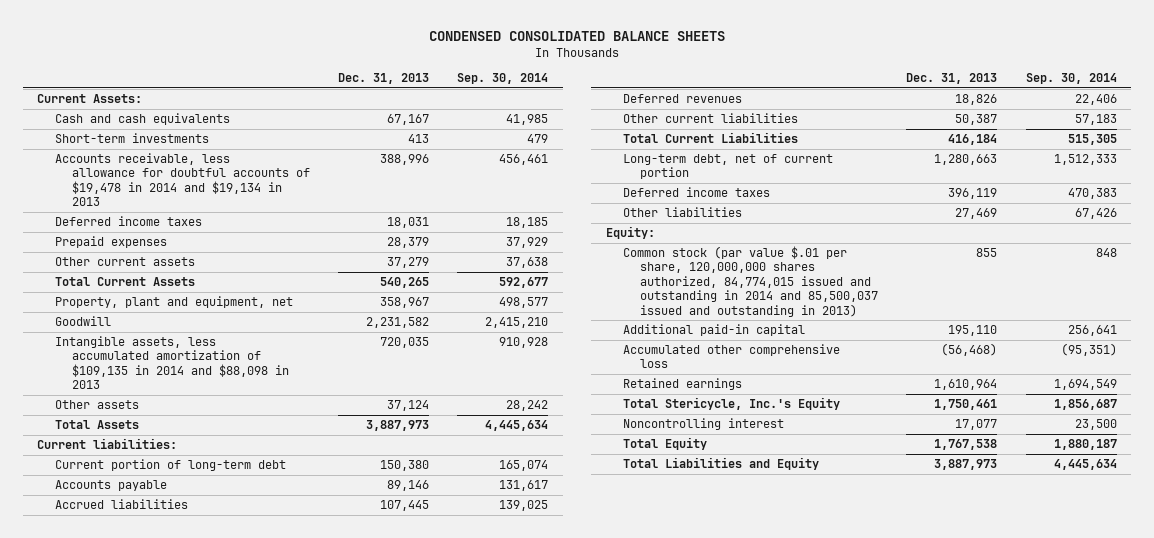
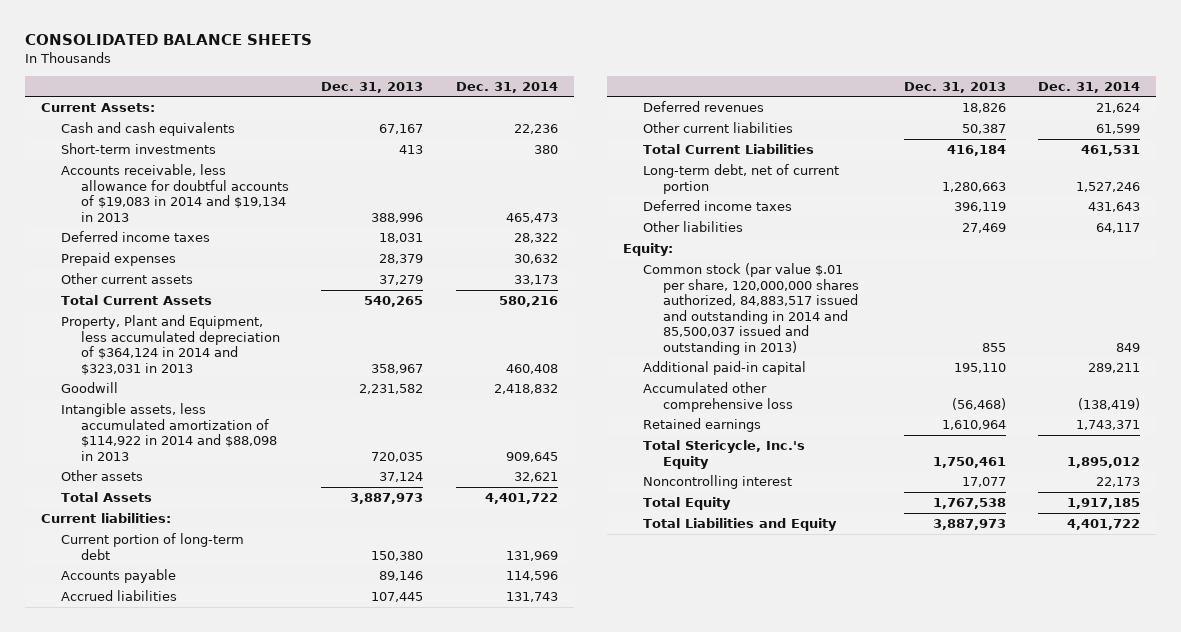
[429,31,726,42] CONDENSED CONSOLIDATED BALANCE SHEETS -> [24,34,312,46] CONSOLIDATED BALANCE SHEETS
[457,73,549,85] Sep. 30, 2014 -> none
none -> [455,81,558,93] Dec. 31, 2014
[54,153,310,207] Accounts receivable, less allowance for doubtful accounts of $19,478 in 2014 and $19,134 in 2013 -> [60,164,289,222] Accounts receivable, less allowance for doubtful accounts of $19,083 in 2014 and $19,134 in 2013
[54,296,293,309] Property, plant and equipment, net -> [60,315,280,375] Property, Plant and Equipment, less accumulated depreciation of $364,124 in 2014 and $323,031 in 2013
[54,336,289,390] Intangible assets, less accumulated amortization of $109,135 in 2014 and $88,098 in 2013 -> [60,403,277,461] Intangible assets, less accumulated amortization of $114,922 in 2014 and $88,098 in 2013
[622,246,879,317] Common stock (par value $.01 per share, 120,000,000 shares authorized, 84,774,015 issued and outstanding in 2014 and 85,500,037 issued and outstanding in 2013) -> [643,263,860,355] Common stock (par value $.01 per share, 120,000,000 shares authorized, 84,883,517 issued and outstanding in 2014 and 85,500,037 issued and outstanding in 2013)

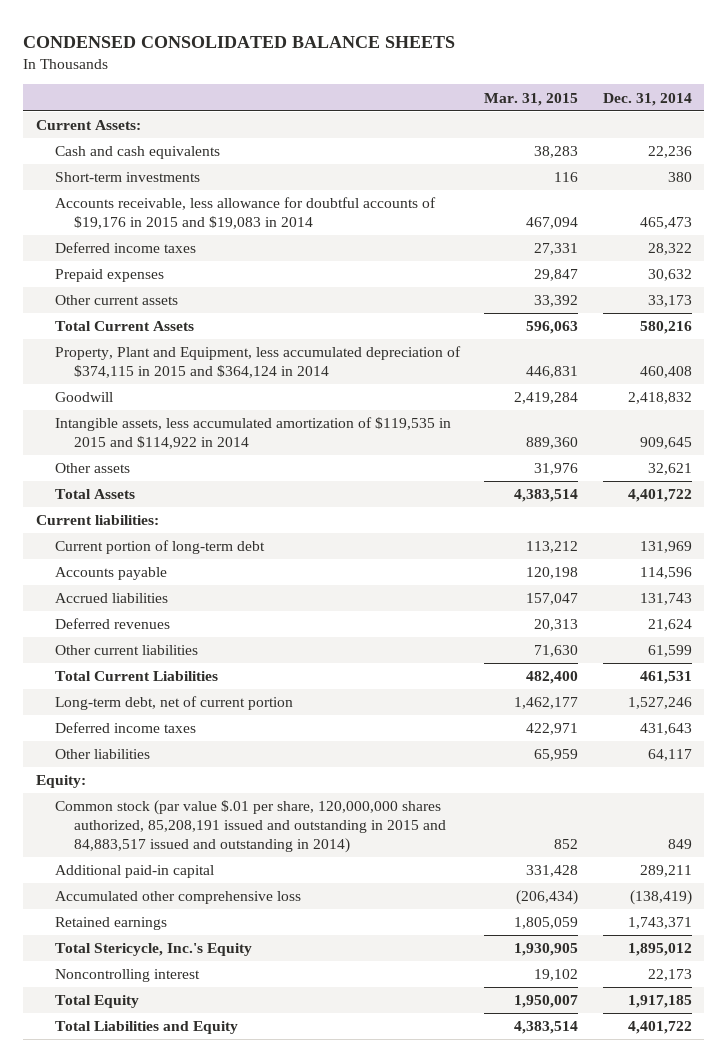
[24,34,312,46] CONSOLIDATED BALANCE SHEETS -> [23,35,456,48] CONDENSED CONSOLIDATED BALANCE SHEETS
[321,81,424,93] Dec. 31, 2013 -> none
none -> [484,92,579,106] Mar. 31, 2015
[60,164,289,222] Accounts receivable, less allowance for doubtful accounts of $19,083 in 2014 and $19,134 in 2013 -> [54,197,436,229] Accounts receivable, less allowance for doubtful accounts of $19,176 in 2015 and $19,083 in 2014
[60,315,280,375] Property, Plant and Equipment, less accumulated depreciation of $364,124 in 2014 and $323,031 in 2013 -> [54,346,461,378] Property, Plant and Equipment, less accumulated depreciation of $374,115 in 2015 and $364,124 in 2014
[60,403,277,461] Intangible assets, less accumulated amortization of $114,922 in 2014 and $88,098 in 2013 -> [54,417,451,449] Intangible assets, less accumulated amortization of $119,535 in 2015 and $114,922 in 2014
[643,263,860,355] Common stock (par value $.01 per share, 120,000,000 shares authorized, 84,883,517 issued and outstanding in 2014 and 85,500,037 issued and outstanding in 2013) -> [54,800,447,853] Common stock (par value $.01 per share, 120,000,000 shares authorized, 85,208,191 issued and outstanding in 2015 and 84,883,517 issued and outstanding in 2014)

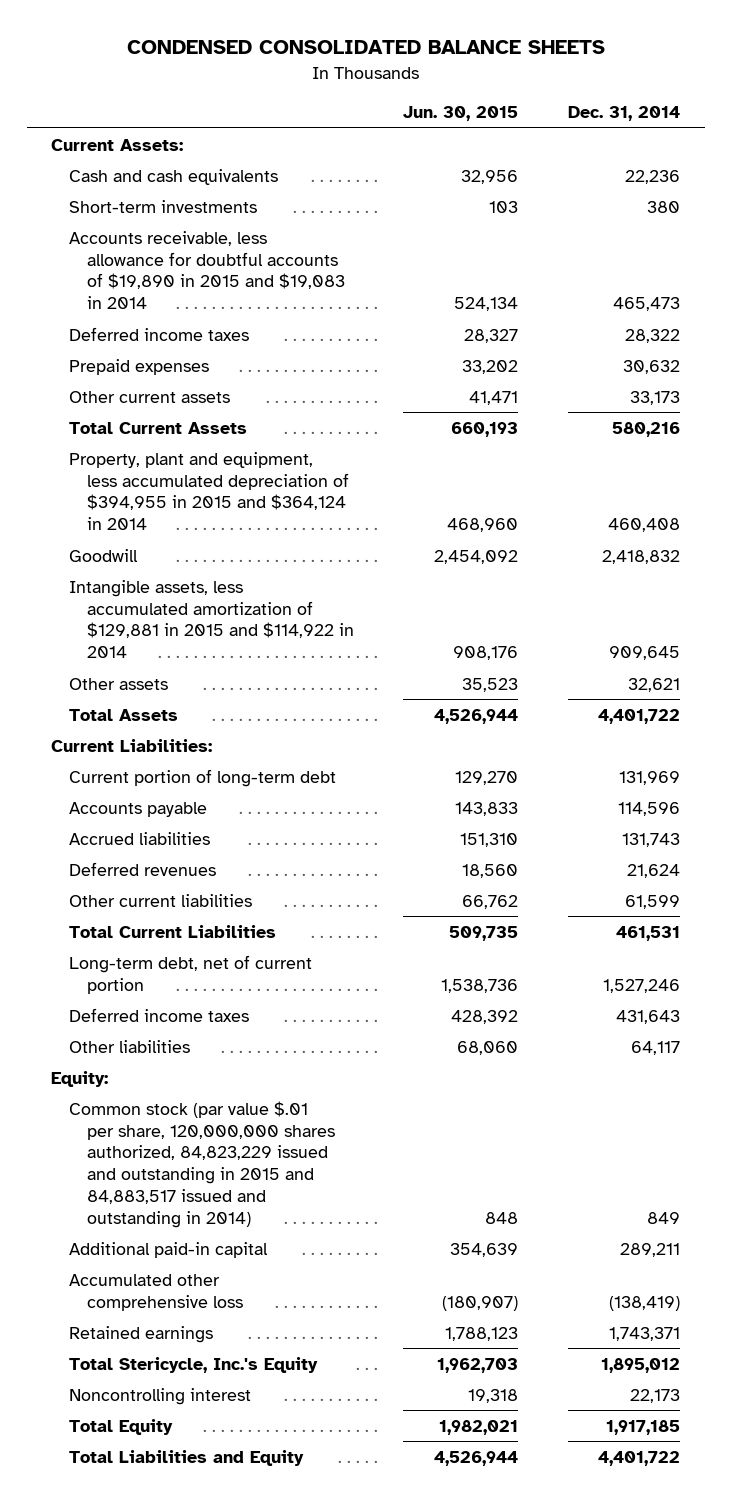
[484,92,579,106] Mar. 31, 2015 -> none
none -> [403,106,519,122] Jun. 30, 2015
[54,197,436,229] Accounts receivable, less allowance for doubtful accounts of $19,176 in 2015 and $19,083 in 2014 -> [69,230,345,310] Accounts receivable, less allowance for doubtful accounts of $19,890 in 2015 and $19,083 in 2014
[54,346,461,378] Property, Plant and Equipment, less accumulated depreciation of $374,115 in 2015 and $364,124 in 2014 -> [69,451,349,531] Property, plant and equipment, less accumulated depreciation of $394,955 in 2015 and $364,124 in 2014
[54,417,451,449] Intangible assets, less accumulated amortization of $119,535 in 2015 and $114,922 in 2014 -> [69,579,354,659] Intangible assets, less accumulated amortization of $129,881 in 2015 and $114,922 in 2014
[35,515,159,526] Current liabilities: -> [51,738,213,752] Current Liabilities:
[54,800,447,853] Common stock (par value $.01 per share, 120,000,000 shares authorized, 85,208,191 issued and outstanding in 2015 and 84,883,517 issued and outstanding in 2014) -> [69,1100,335,1228] Common stock (par value $.01 per share, 120,000,000 shares authorized, 84,823,229 issued and outstanding in 2015 and 84,883,517 issued and outstanding in 2014)

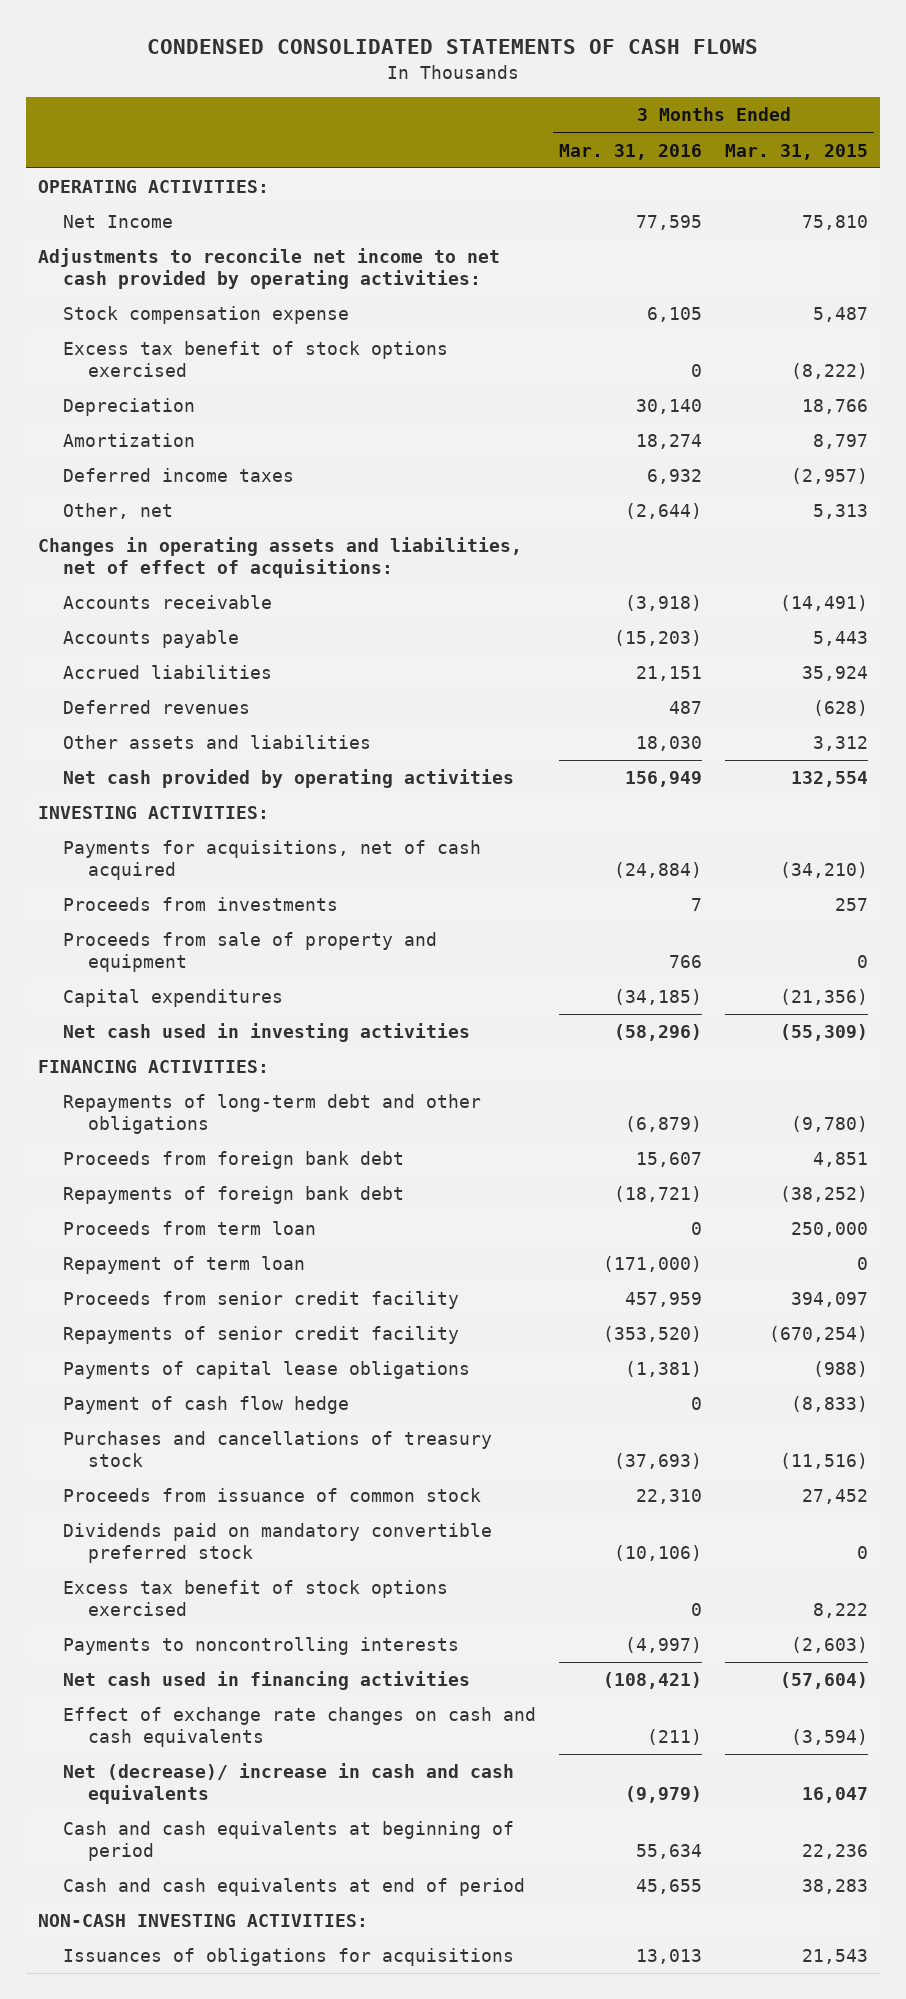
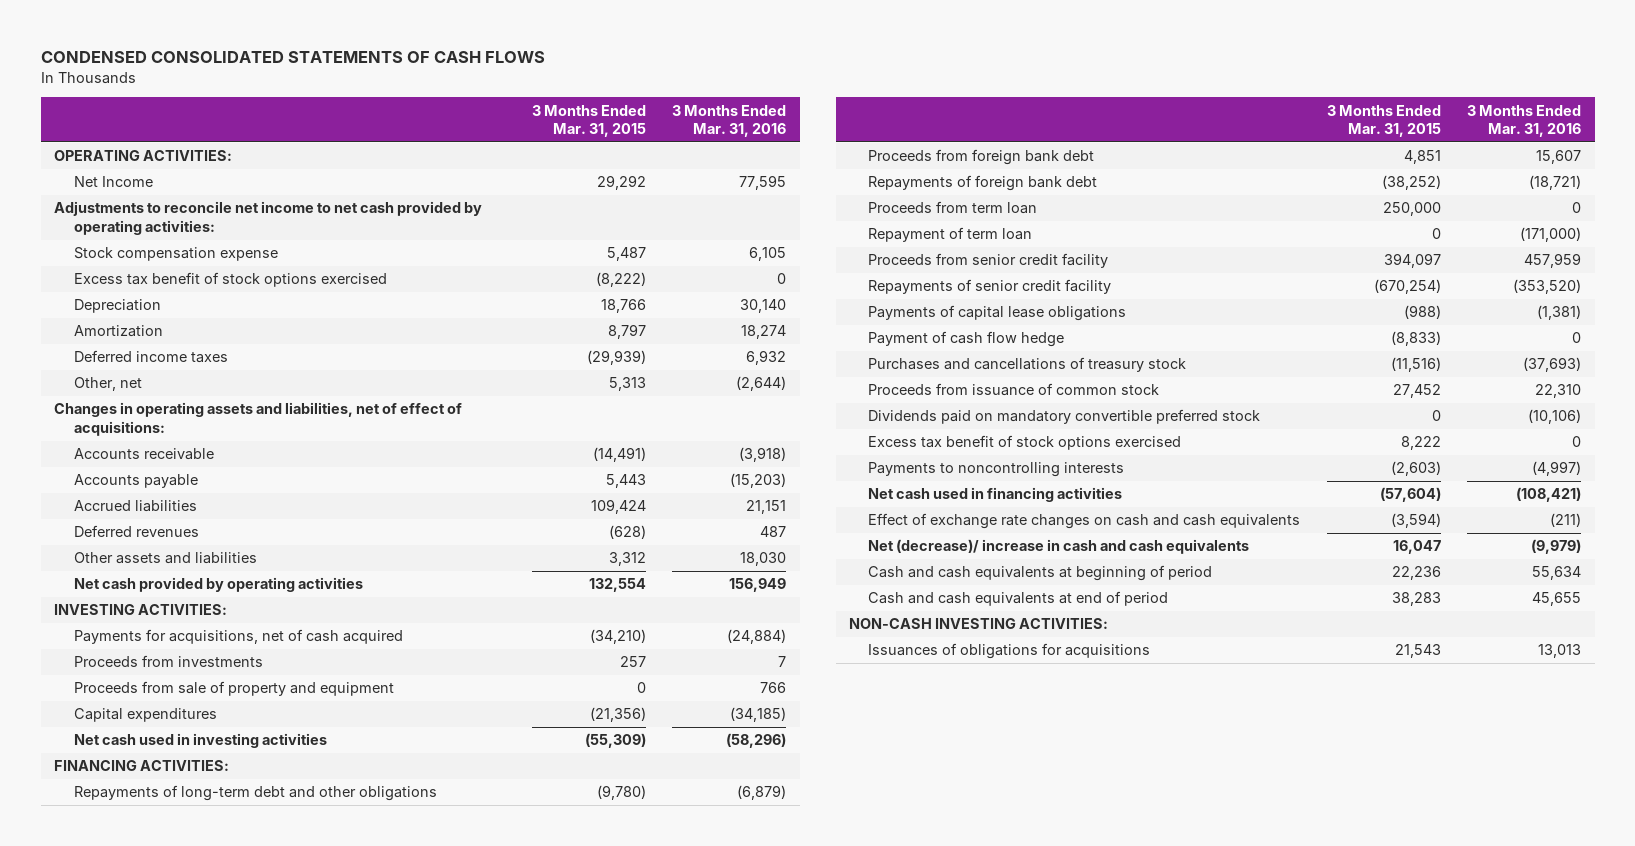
[802,215,869,231] 75,810 -> [596,175,646,191] 29,292
[791,468,869,485] (2,957) -> [586,350,646,366] (29,939)
[802,666,869,682] 35,924 -> [590,499,646,515] 109,424

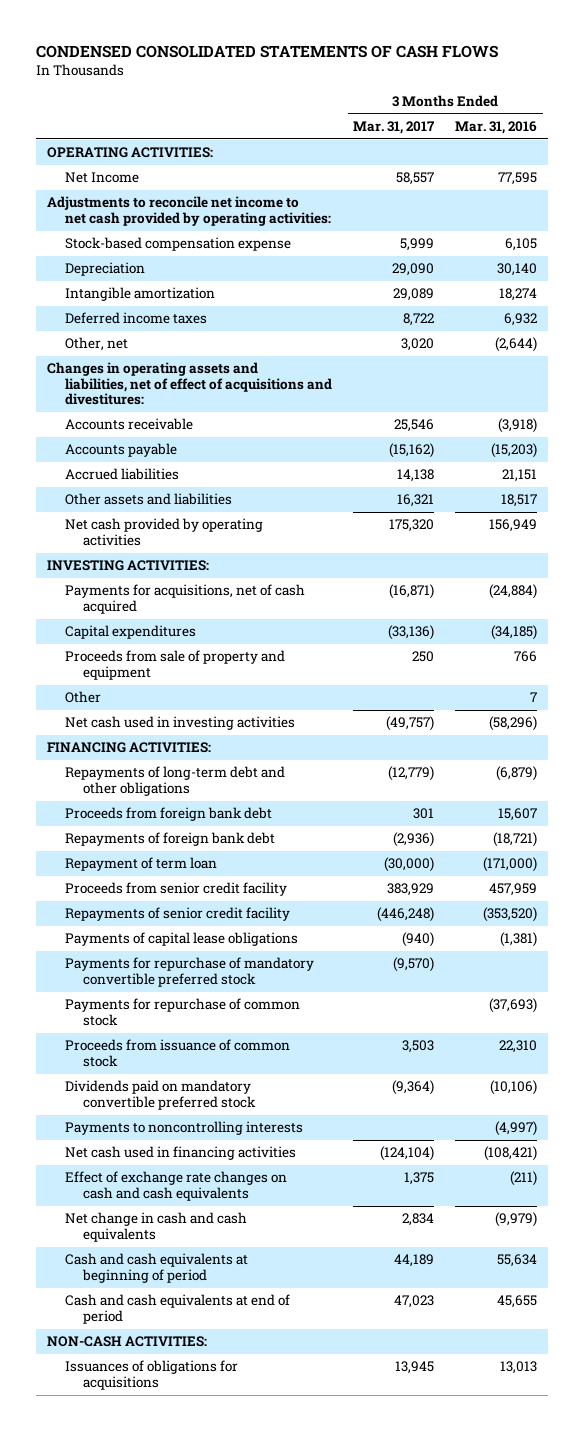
[531,104,646,138] 3 Months Ended Mar. 31, 2015 -> none
none -> [353,120,436,134] Mar. 31, 2017
[73,272,387,288] Excess tax benefit of stock options exercised -> none
[73,247,278,262] Stock compensation expense -> [65,237,292,252] Stock-based compensation expense
[73,325,163,338] Amortization -> [65,287,216,302] Intangible amortization
[54,402,463,437] Changes in operating assets and liabilities, net of effect of acquisitions: -> [46,362,333,406] Changes in operating assets and liabilities, net of effect of acquisitions and divestitures:
[73,525,199,538] Deferred revenues -> none
[740,552,787,567] 18,030 -> [501,494,538,508] 18,517
[73,655,263,668] Proceeds from investments -> none
[73,681,394,697] Proceeds from sale of property and equipment -> [65,650,286,680] Proceeds from sale of property and equipment
none -> [65,691,102,704] Other
[868,201,1038,215] Proceeds from term loan -> none
[868,331,1065,348] Payment of cash flow hedge -> none
none -> [65,957,315,987] Payments for repurchase of mandatory convertible preferred stock
[868,357,1187,373] Purchases and cancellations of treasury stock -> [65,998,301,1026] Payments for repurchase of common stock
[868,435,1182,451] Excess tax benefit of stock options exercised -> none
[868,539,1250,555] Net (decrease)/ increase in cash and cash equivalents -> [65,1212,248,1242] Net change in cash and cash equivalents
[848,618,1108,630] NON-CASH INVESTING ACTIVITIES: -> [46,1336,207,1348] NON-CASH ACTIVITIES:

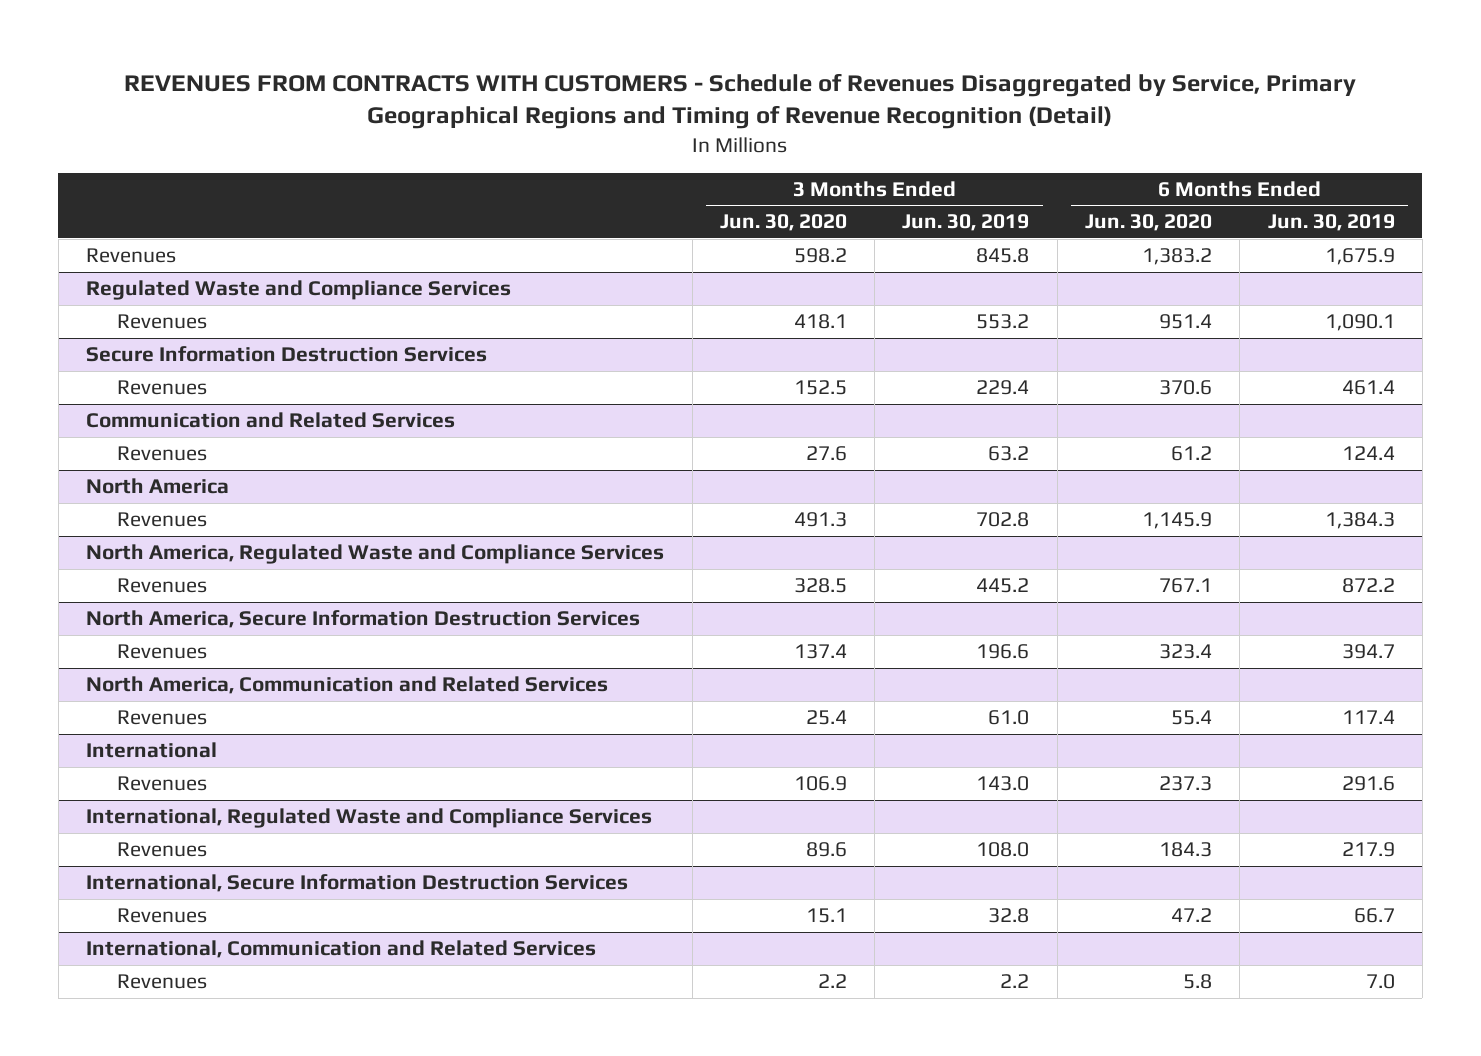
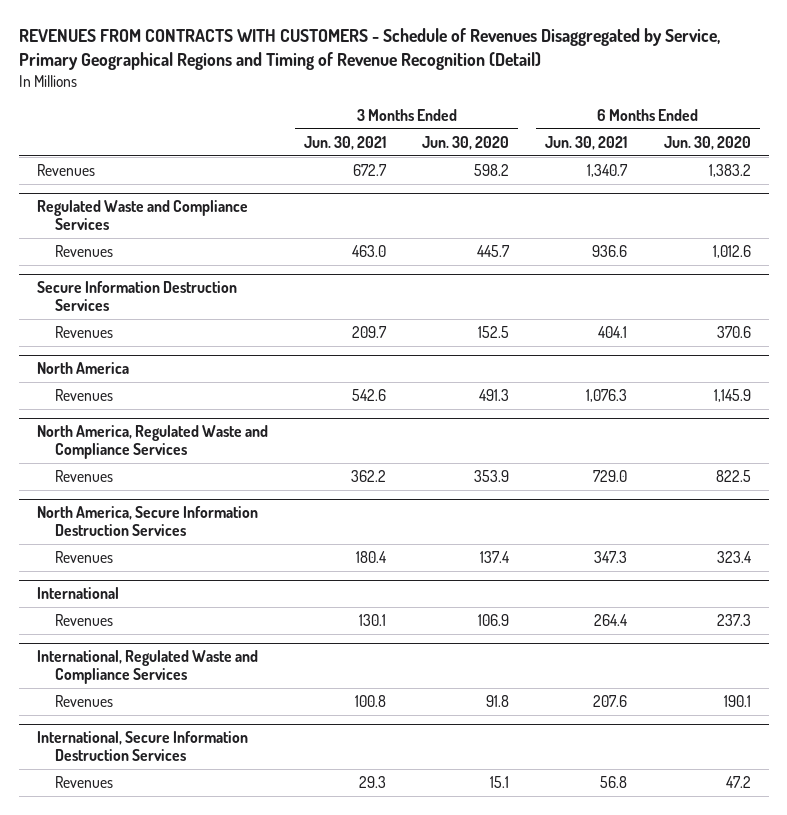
[902,214,1030,232] Jun. 30, 2019 -> none
[1267,214,1395,232] Jun. 30, 2019 -> none
none -> [303,136,386,151] Jun. 30, 2021
none -> [545,136,628,151] Jun. 30, 2021
[793,314,847,330] 418.1 -> [477,245,511,258] 445.7
[1158,314,1212,330] 951.4 -> [712,245,751,259] 1,012.6
[86,412,456,429] Communication and Related Services -> none
[117,446,208,462] Revenues -> none
[793,578,847,594] 328.5 -> [474,470,510,483] 353.9
[1158,578,1212,594] 767.1 -> [715,470,751,483] 822.5
[86,676,609,695] North America, Communication and Related Services -> none
[117,710,208,726] Revenues -> none
[805,842,847,858] 89.6 -> [486,695,510,708] 91.8
[1158,842,1212,858] 184.3 -> [723,695,751,708] 190.1
[86,940,597,959] International, Communication and Related Services -> none
[117,974,208,990] Revenues -> none

